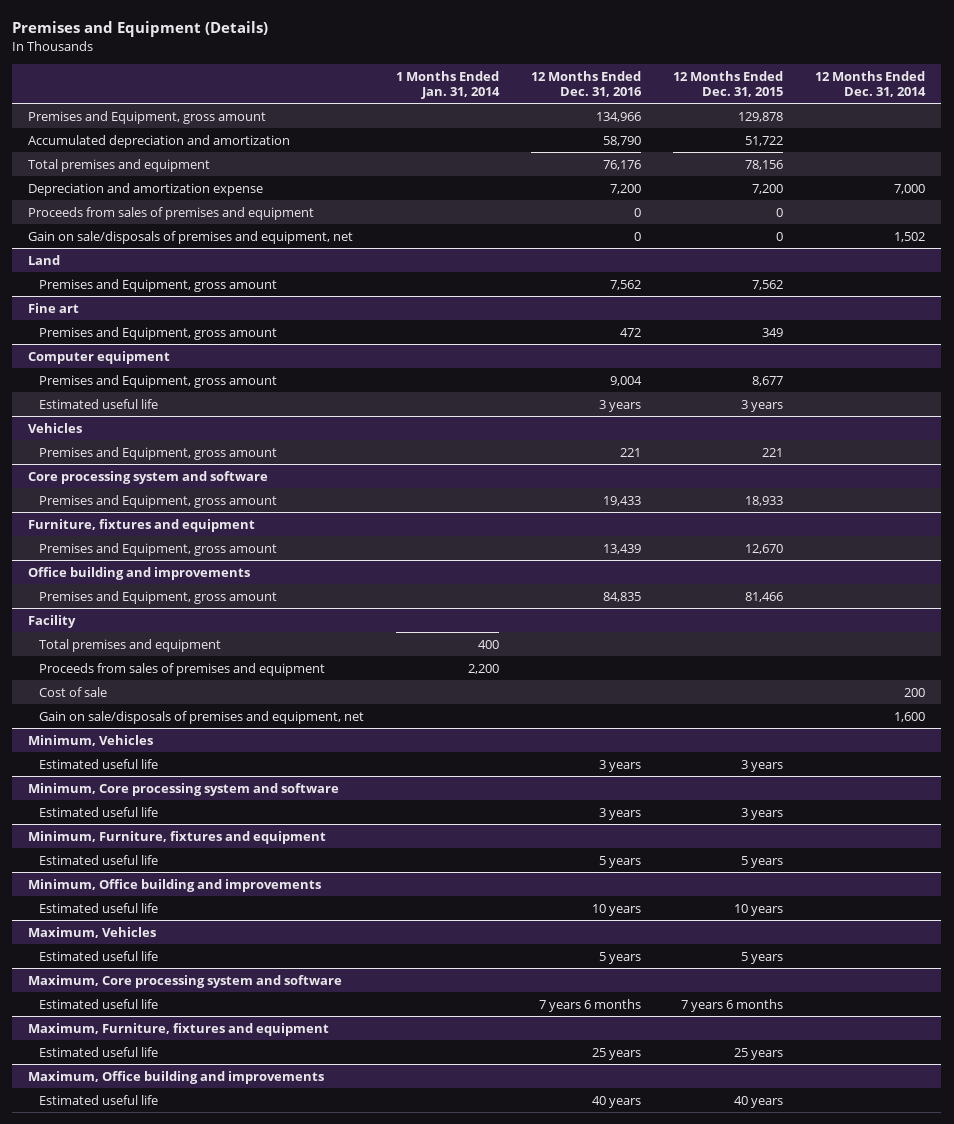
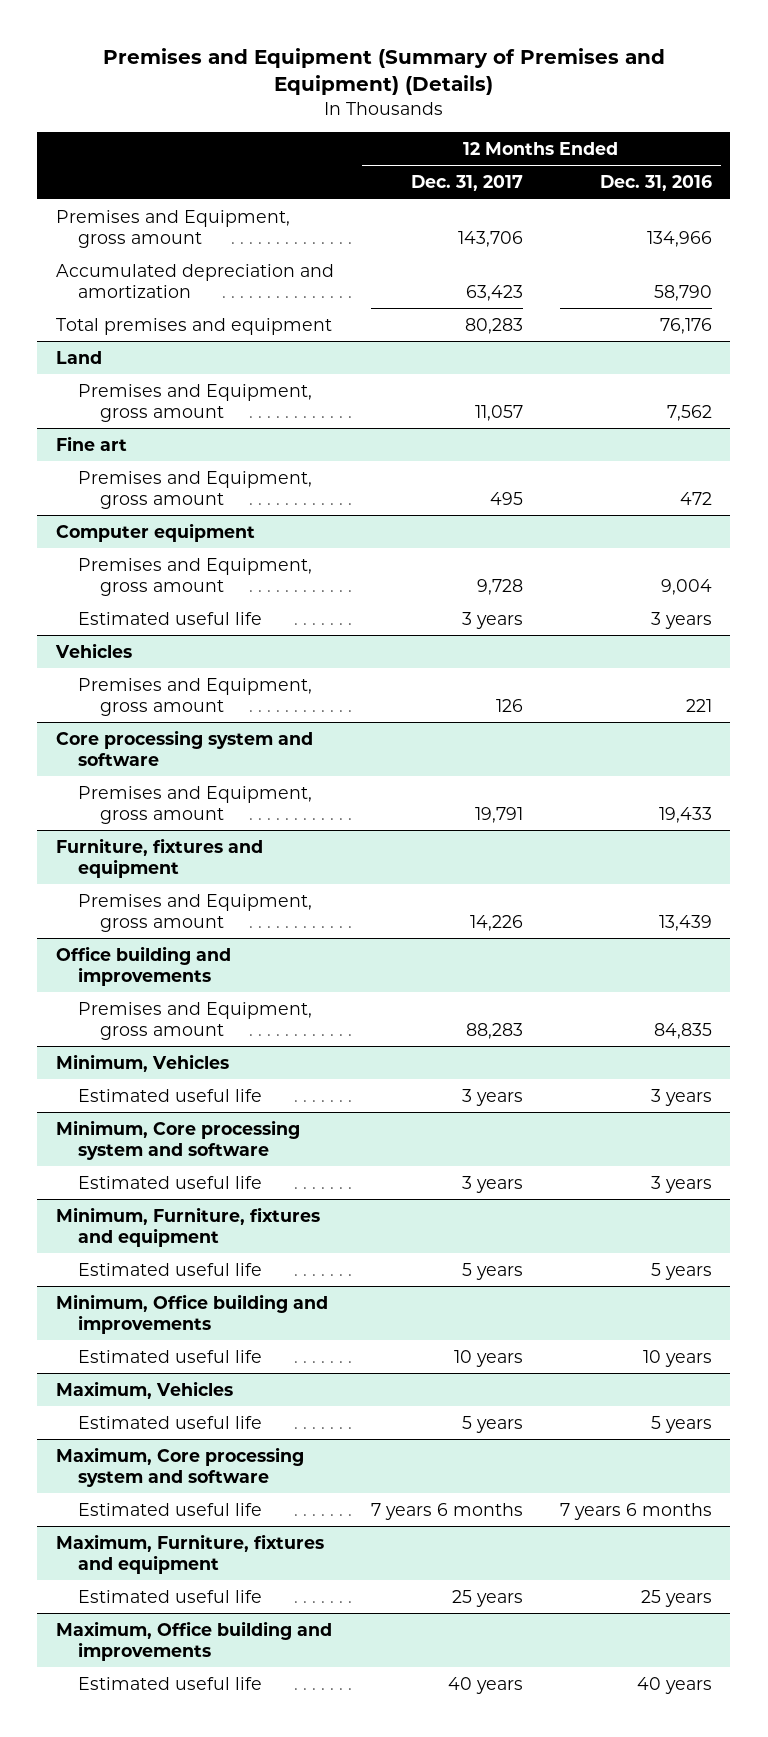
[12,20,269,37] Premises and Equipment (Details) -> [102,48,665,96] Premises and Equipment (Summary of Premises and Equipment) (Details)
[395,70,500,99] 1 Months Ended Jan. 31, 2014 -> none
[673,70,784,97] 12 Months Ended Dec. 31, 2015 -> none
[815,70,927,97] 12 Months Ended Dec. 31, 2014 -> none
none -> [410,175,523,192] Dec. 31, 2017
[28,182,264,196] Depreciation and amortization expense -> none
[28,206,315,220] Proceeds from sales of premises and equipment -> none
[28,230,354,244] Gain on sale/disposals of premises and equipment, net -> none
[28,614,77,628] Facility -> none
[38,638,221,652] Total premises and equipment -> none
[38,662,325,676] Proceeds from sales of premises and equipment -> none
[38,686,107,697] Cost of sale -> none
[38,710,364,724] Gain on sale/disposals of premises and equipment, net -> none

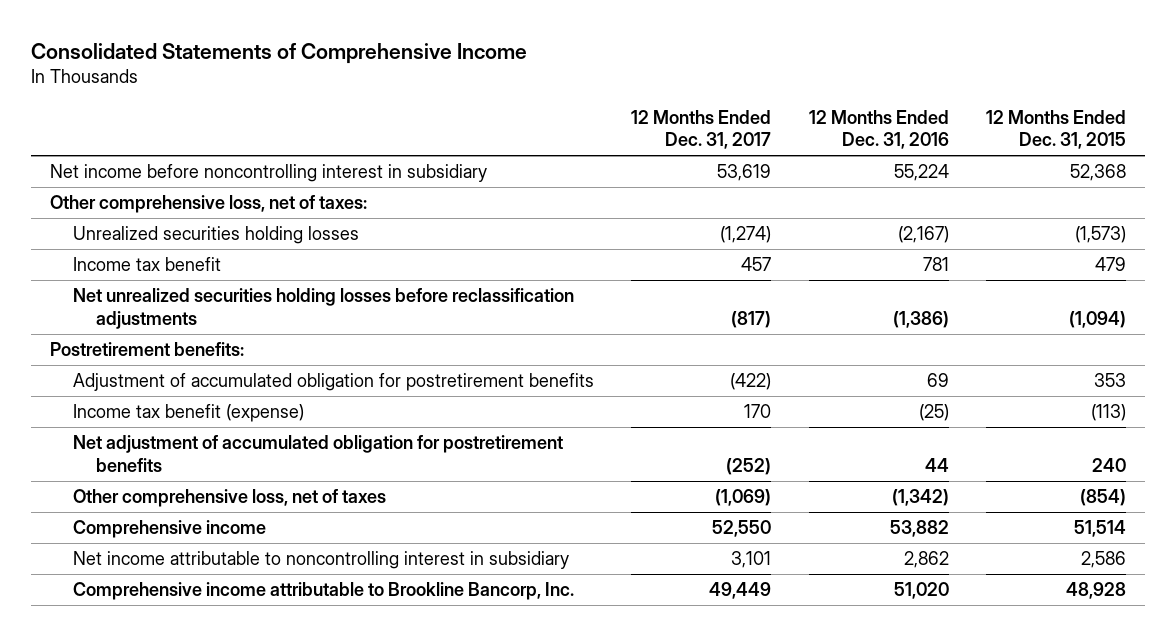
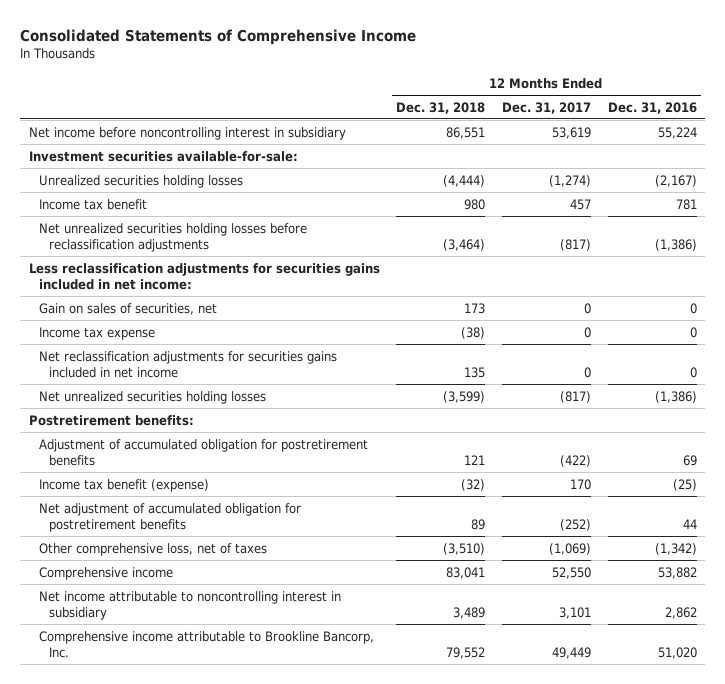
[986,109,1127,150] 12 Months Ended Dec. 31, 2015 -> none
none -> [396,101,486,114] Dec. 31, 2018
[49,195,367,214] Other comprehensive loss, net of taxes: -> none
none -> [28,150,298,162] Investment securities available-for-sale:
none -> [28,262,380,291] Less reclassification adjustments for securities gains included in net income:
none -> [39,302,218,315] Gain on sales of securities, net
none -> [39,326,156,340] Income tax expense
none -> [39,350,338,379] Net reclassification adjustments for securities gains included in net income
none -> [39,390,267,404] Net unrealized securities holding losses

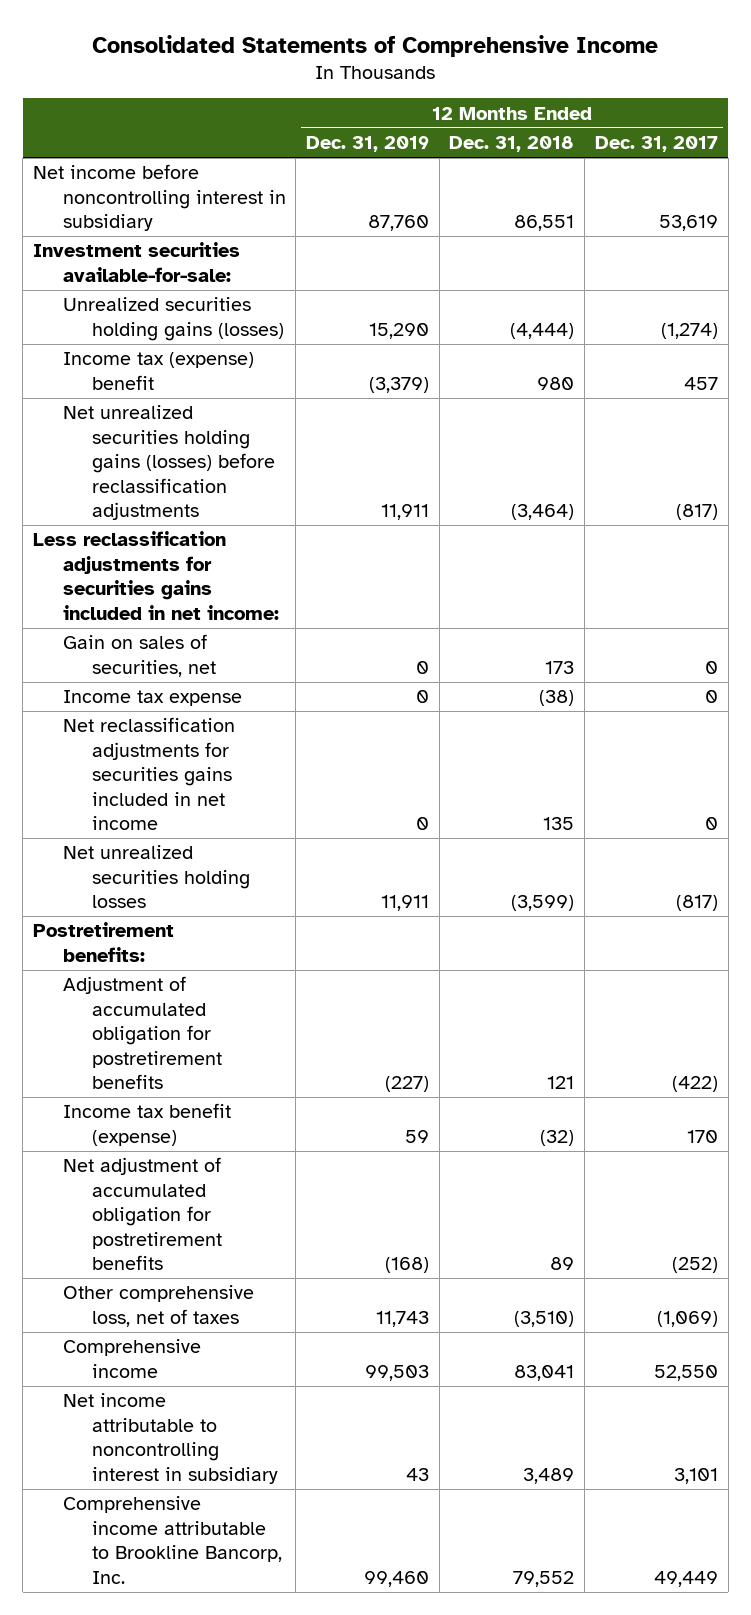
[607,101,697,114] Dec. 31, 2016 -> none
none -> [306,136,430,153] Dec. 31, 2019
[39,174,244,188] Unrealized securities holding losses -> [62,297,285,341] Unrealized securities holding gains (losses)
[39,198,148,210] Income tax benefit -> [62,352,254,390] Income tax (expense) benefit
[39,222,308,253] Net unrealized securities holding losses before reclassification adjustments -> [62,405,276,521] Net unrealized securities holding gains (losses) before reclassification adjustments

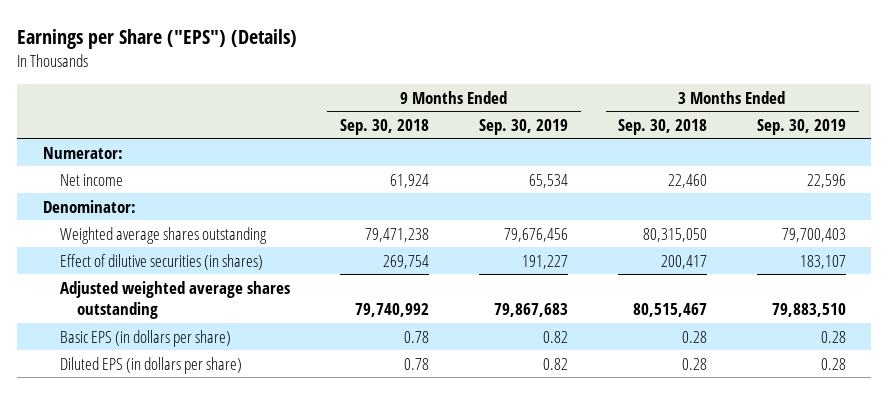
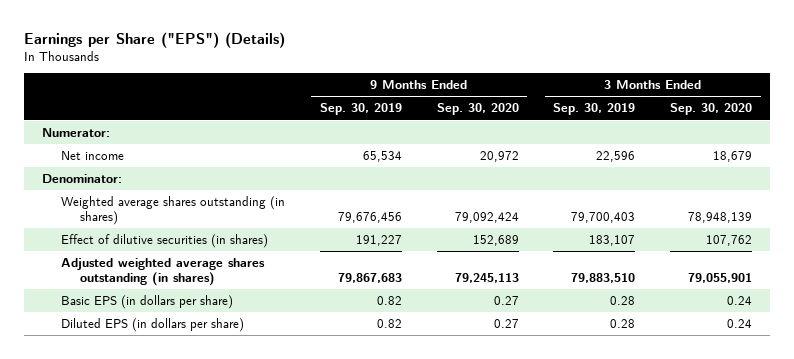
[339,118,429,135] Sep. 30, 2018 -> none
[618,118,708,135] Sep. 30, 2018 -> none
none -> [436,103,519,116] Sep. 30, 2020
none -> [670,103,753,116] Sep. 30, 2020
[59,226,267,244] Weighted average shares outstanding -> [60,196,285,225] Weighted average shares outstanding (in shares)
[59,280,290,320] Adjusted weighted average shares outstanding -> [60,258,265,286] Adjusted weighted average shares outstanding (in shares)

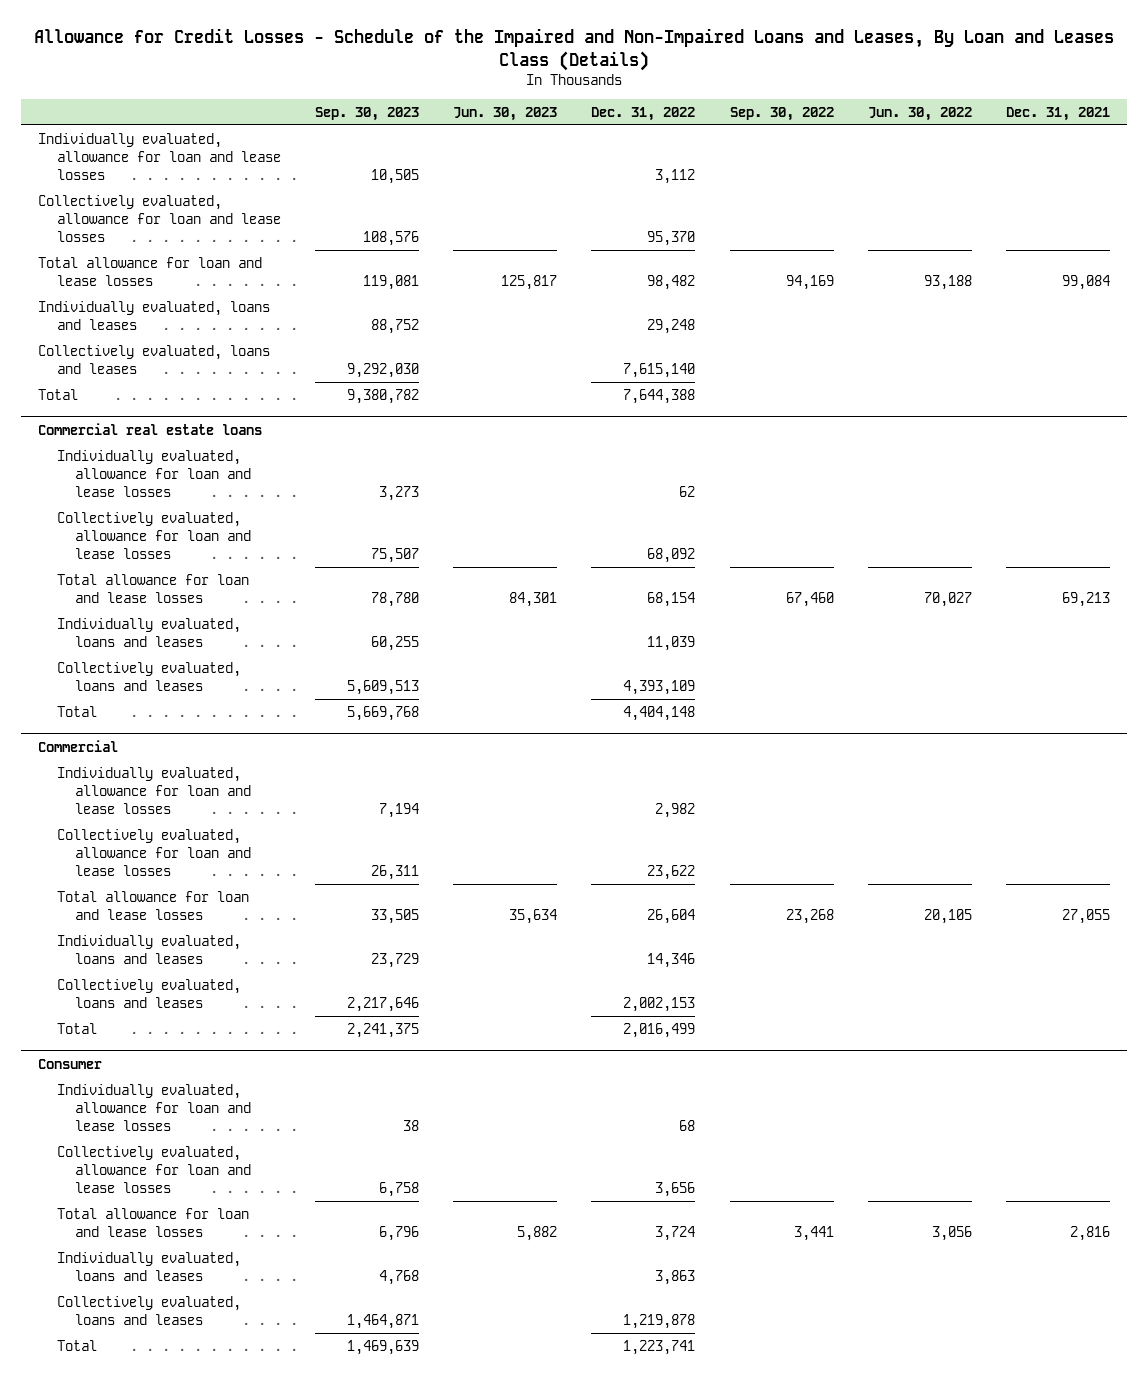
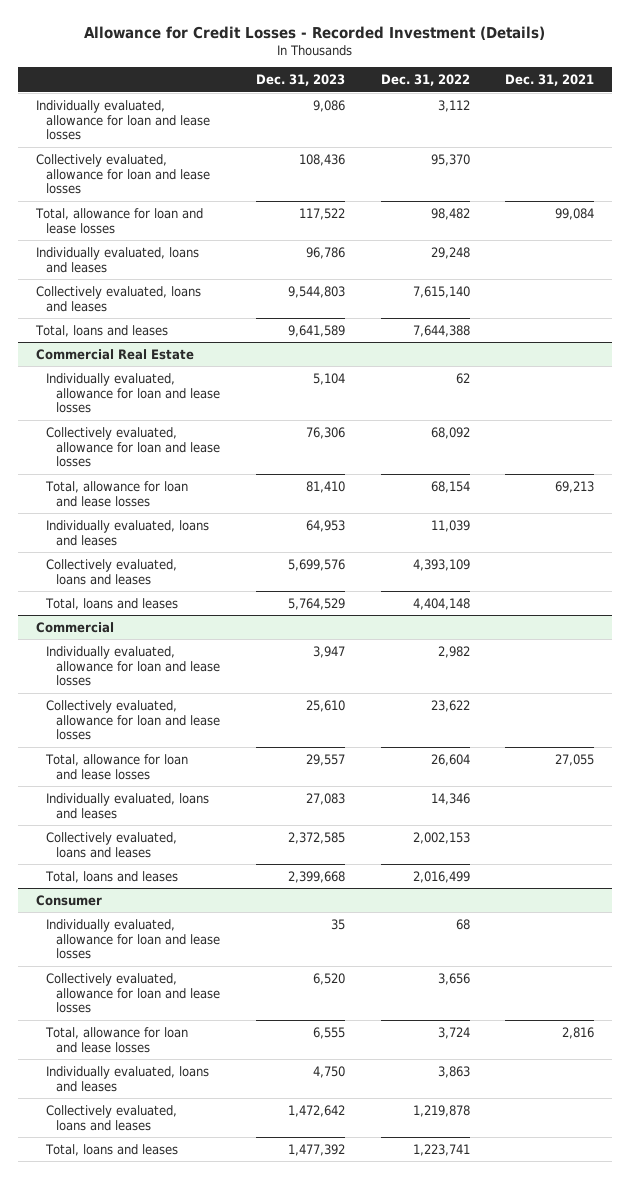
[34,28,1115,71] Allowance for Credit Losses - Schedule of the Impaired and Non-Impaired Loans and Leases, By Loan and Leases Class (Details) -> [84,25,546,40] Allowance for Credit Losses - Recorded Investment (Details)
[314,106,419,121] Sep. 30, 2023 -> none
[453,106,558,121] Jun. 30, 2023 -> none
[729,106,834,121] Sep. 30, 2022 -> none
[867,106,972,121] Jun. 30, 2022 -> none
none -> [256,74,346,87] Dec. 31, 2023
[38,256,263,286] Total allowance for loan and lease losses -> [34,207,203,234] Total, allowance for loan and lease losses
[38,388,79,400] Total -> [34,324,168,337] Total, loans and leases
[38,422,263,435] Commercial real estate loans -> [35,348,194,360] Commercial Real Estate
[56,573,249,603] Total allowance for loan and lease losses -> [45,480,189,507] Total, allowance for loan and lease losses
[56,705,97,717] Total -> [45,597,179,610] Total, loans and leases
[56,890,249,920] Total allowance for loan and lease losses -> [45,753,189,780] Total, allowance for loan and lease losses
[56,1022,97,1034] Total -> [45,870,179,883] Total, loans and leases
[56,1207,249,1237] Total allowance for loan and lease losses -> [45,1026,189,1053] Total, allowance for loan and lease losses
[56,1339,97,1351] Total -> [45,1143,179,1156] Total, loans and leases

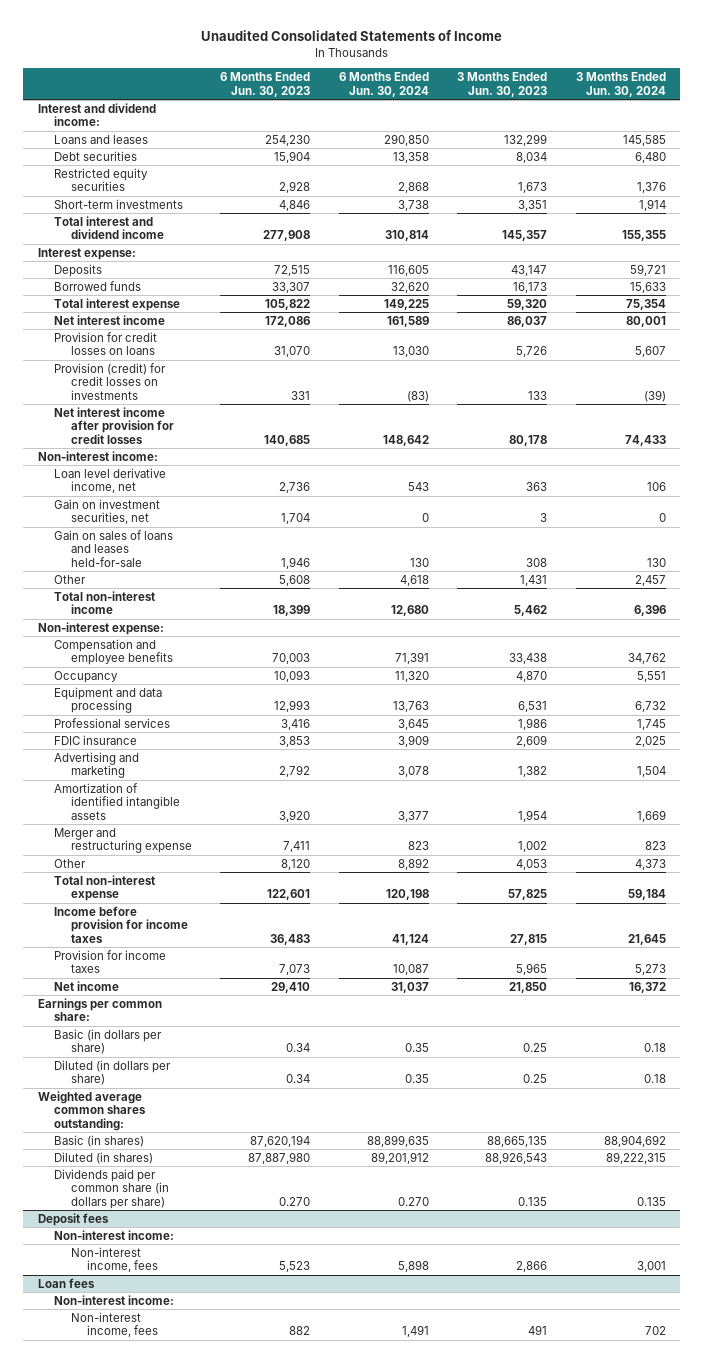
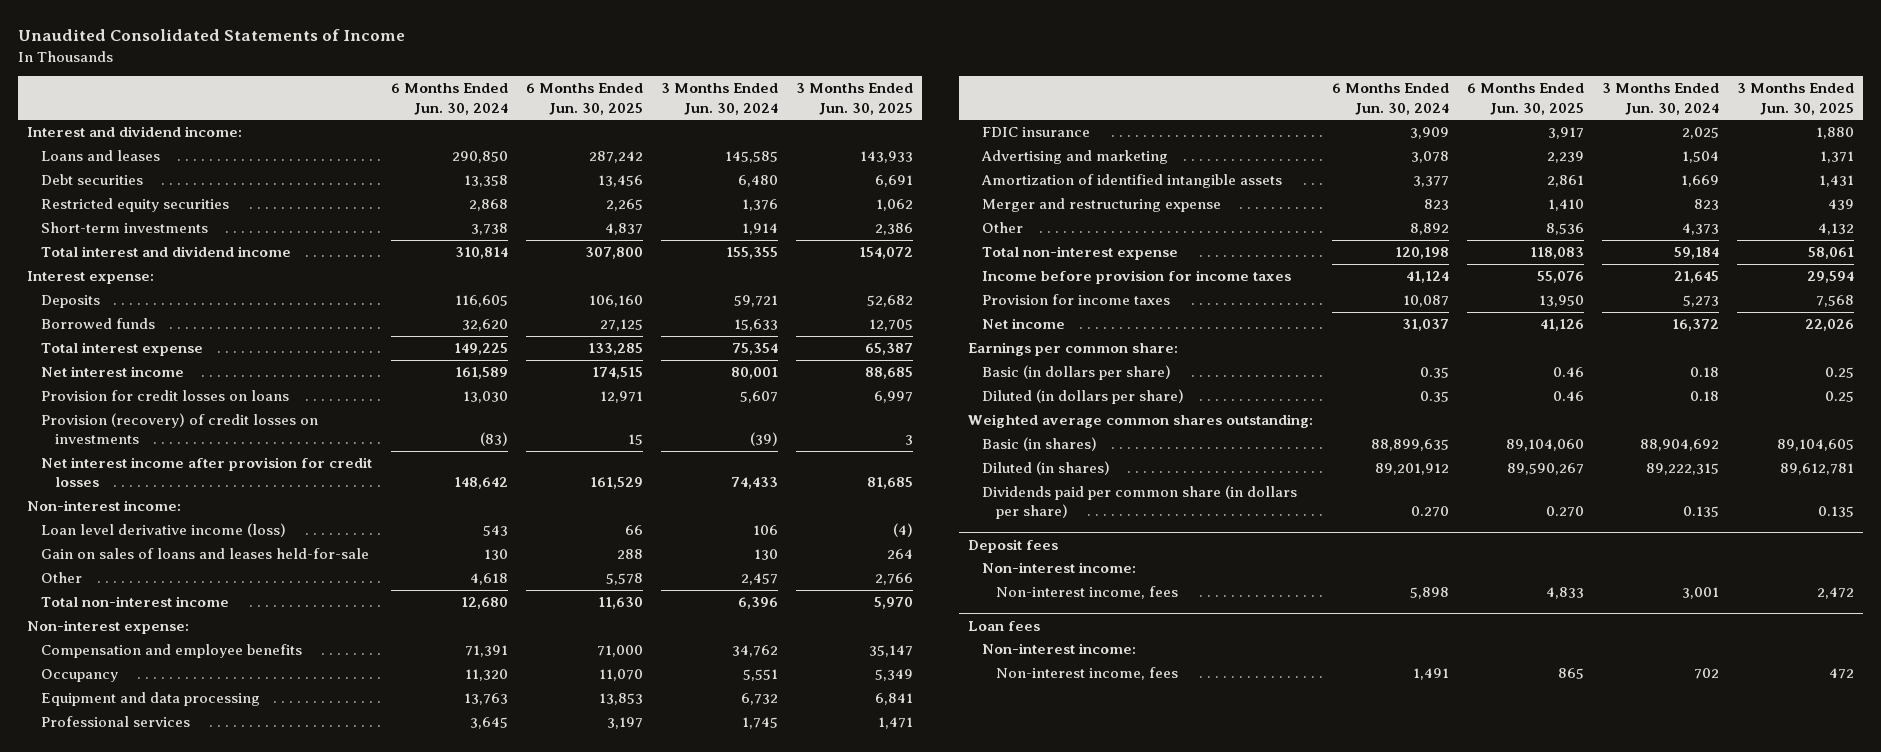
[220,72,311,97] 6 Months Ended Jun. 30, 2023 -> none
[457,72,548,97] 3 Months Ended Jun. 30, 2023 -> none
none -> [525,83,643,115] 6 Months Ended Jun. 30, 2025
none -> [796,83,914,115] 3 Months Ended Jun. 30, 2025
[54,362,167,400] Provision (credit) for credit losses on investments -> [41,412,319,445] Provision (recovery) of credit losses on investments
[54,498,161,525] Gain on investment securities, net -> none
[54,467,167,494] Loan level derivative income, net -> [41,522,287,537] Loan level derivative income (loss)

